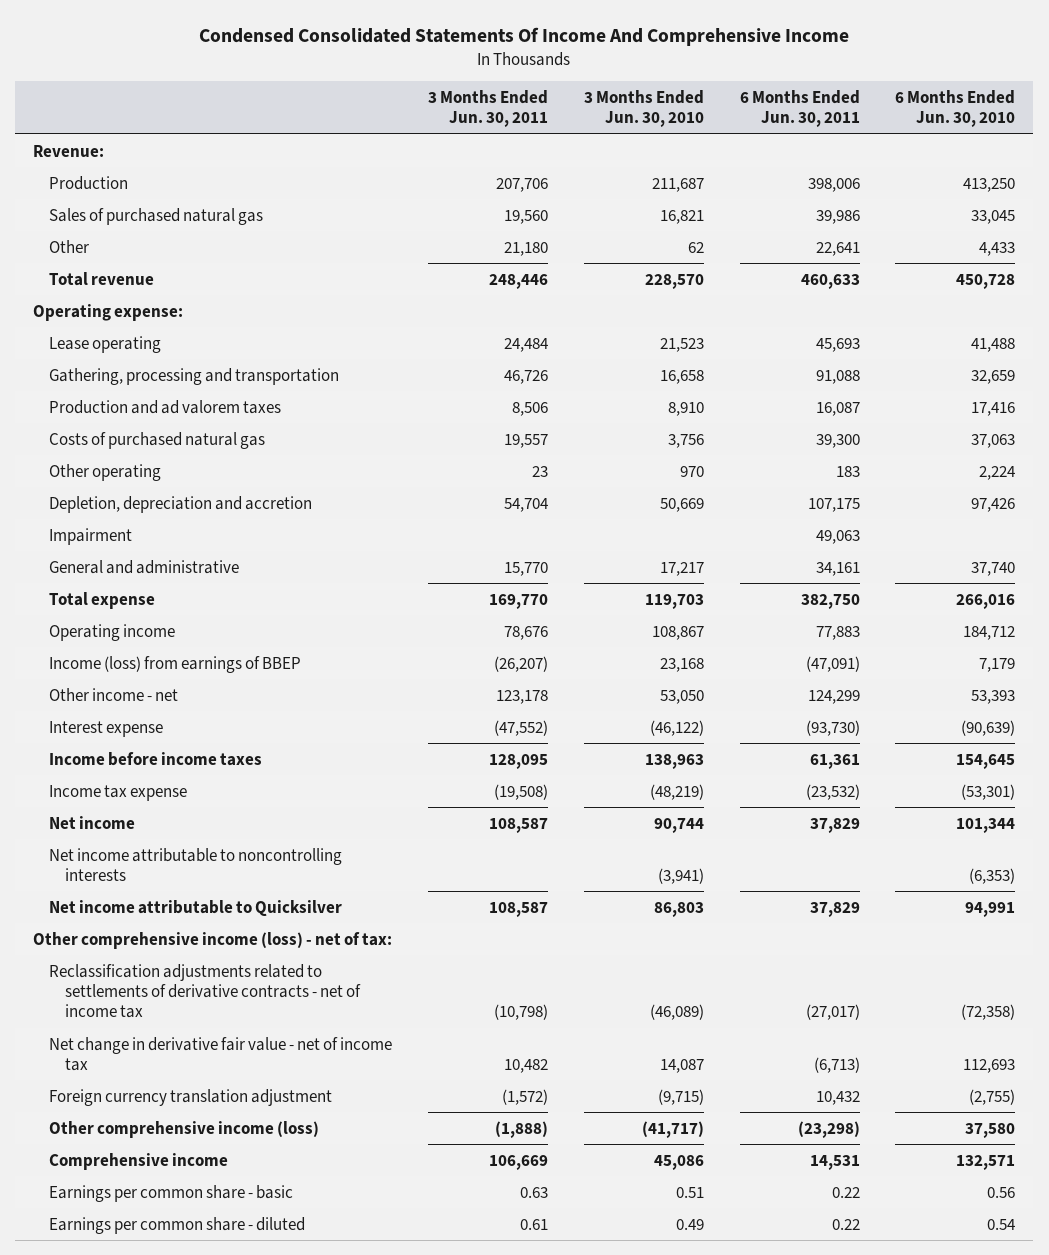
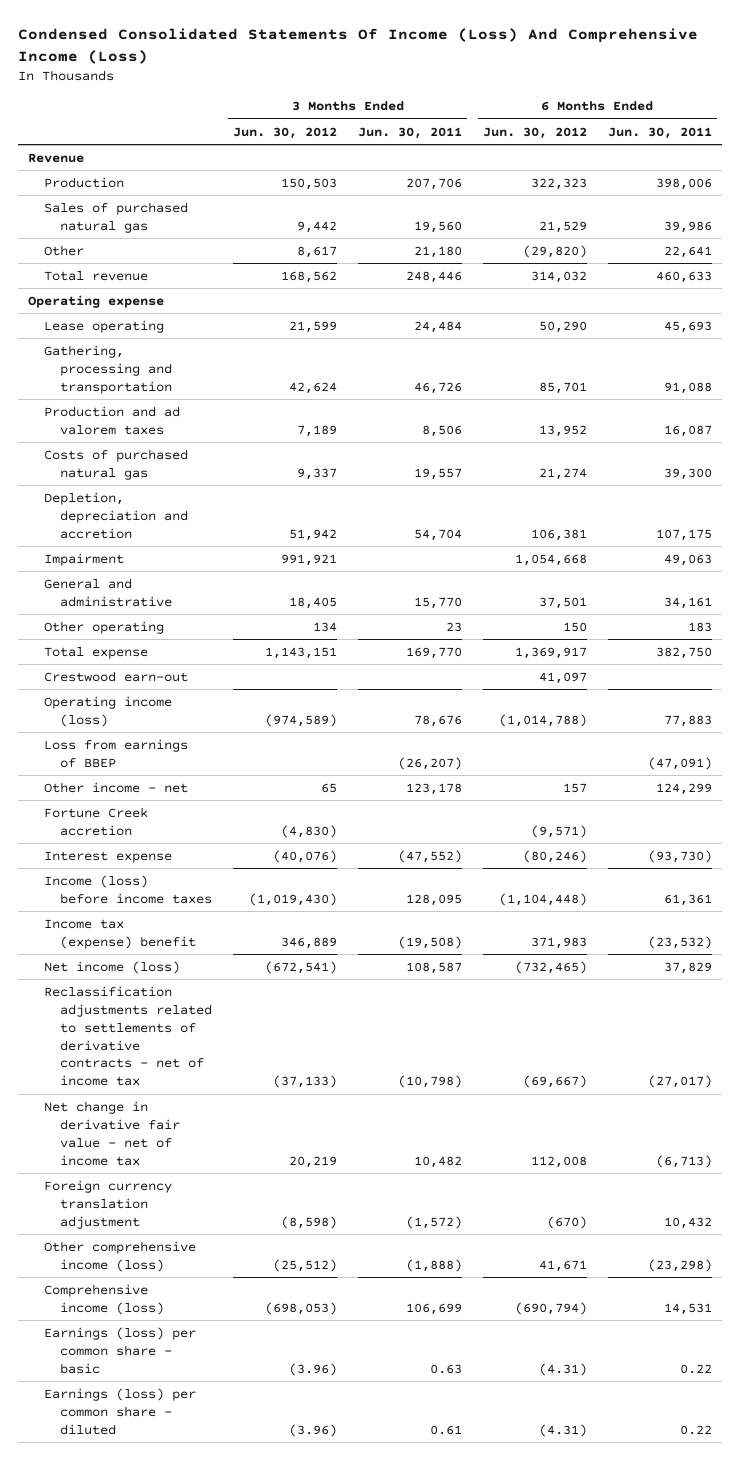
[199,26,850,46] Condensed Consolidated Statements Of Income And Comprehensive Income -> [17,28,698,65] Condensed Consolidated Statements Of Income (Loss) And Comprehensive Income (Loss)
[583,90,704,128] 3 Months Ended Jun. 30, 2010 -> none
[895,90,1016,128] 6 Months Ended Jun. 30, 2010 -> none
none -> [233,126,338,139] Jun. 30, 2012
none -> [482,126,587,139] Jun. 30, 2012
[33,144,105,157] Revenue: -> [28,152,85,163] Revenue
[33,303,184,321] Operating expense: -> [28,294,165,308] Operating expense
[49,463,162,481] Other operating -> [44,620,165,634] Other operating
none -> [44,670,189,682] Crestwood earn-out
[49,623,176,641] Operating income -> [44,695,173,727] Operating income (loss)
[49,655,302,673] Income (loss) from earnings of BBEP -> [44,738,189,768] Loss from earnings of BBEP
none -> [44,806,149,836] Fortune Creek accretion
[49,847,343,881] Net income attributable to noncontrolling interests -> none
[49,899,343,917] Net income attributable to Quicksilver -> none
[33,931,393,949] Other comprehensive income (loss) - net of tax: -> none
[49,751,263,766] Income before income taxes -> [44,874,213,904] Income (loss) before income taxes
[49,784,188,801] Income tax expense -> [44,918,197,949] Income tax (expense) benefit
[49,815,136,829] Net income -> [44,960,181,974] Net income (loss)
[49,1152,229,1170] Comprehensive income -> [44,1283,165,1315] Comprehensive income (loss)
[488,1154,548,1170] 106,669 -> [406,1302,463,1315] 106,699
[49,1184,294,1202] Earnings per common share - basic -> [44,1326,197,1374] Earnings (loss) per common share - basic
[49,1216,306,1234] Earnings per common share - diluted -> [44,1387,197,1435] Earnings (loss) per common share - diluted

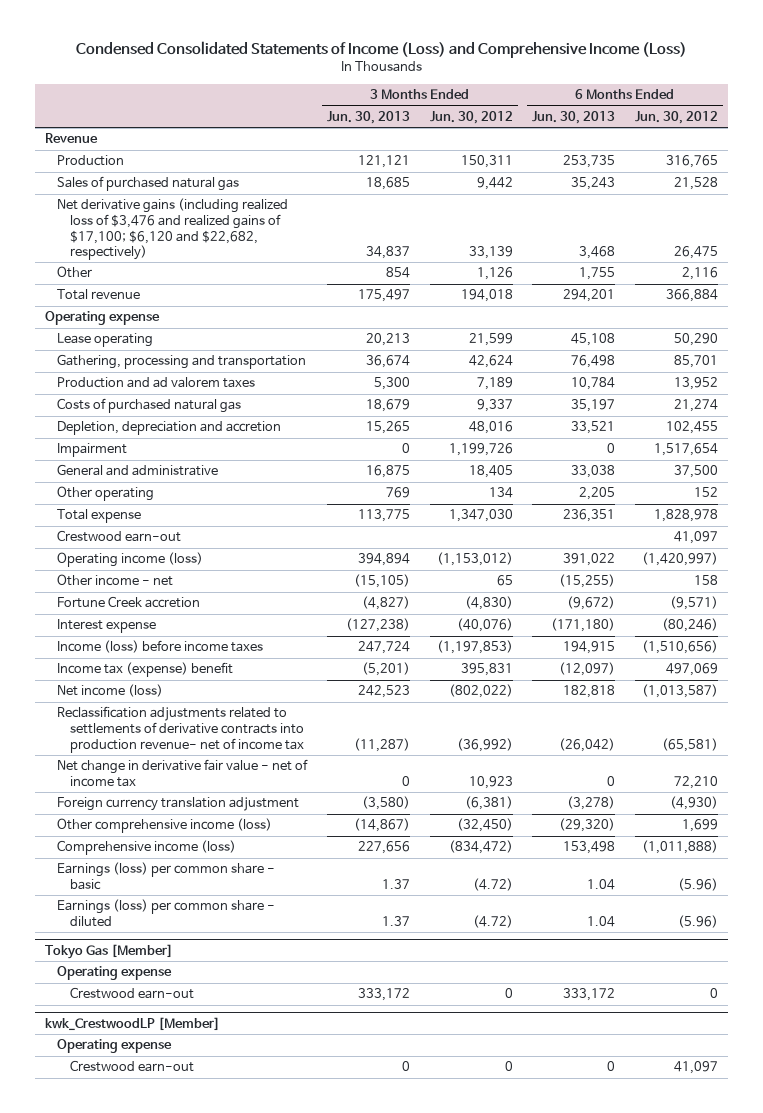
[17,28,698,65] Condensed Consolidated Statements Of Income (Loss) And Comprehensive Income (Loss) -> [75,41,687,59] Condensed Consolidated Statements of Income (Loss) and Comprehensive Income (Loss)
[358,126,463,139] Jun. 30, 2011 -> none
[607,126,712,139] Jun. 30, 2011 -> none
none -> [327,110,411,124] Jun. 30, 2013
none -> [532,110,616,124] Jun. 30, 2013
[281,177,338,190] 150,503 -> [460,155,513,169] 150,311
[530,177,587,190] 322,323 -> [666,155,719,169] 316,765
[538,220,587,233] 21,529 -> [674,177,719,191] 21,528
none -> [57,198,289,261] Net derivative gains (including realized loss of $3,476 and realized gains of $17,100; $6,120 and $22,682, respectively)
[297,245,338,258] 8,617 -> [476,267,513,281] 1,126
[522,244,587,258] (29,820) -> [682,267,719,281] 2,116
[281,270,338,283] 168,562 -> [460,289,513,303] 194,018
[530,270,587,283] 314,032 -> [666,289,719,303] 366,884
[289,528,338,541] 51,942 -> [468,421,513,435] 48,016
[530,528,587,541] 106,381 -> [666,421,719,435] 102,455
[281,553,338,566] 991,921 -> [448,443,513,457] 1,199,726
[514,553,587,566] 1,054,668 -> [654,443,719,457] 1,517,654
[538,596,587,609] 37,501 -> [674,465,719,479] 37,500
[562,621,587,632] 150 -> [694,487,719,498] 152
[265,646,338,659] 1,143,151 -> [448,509,513,523] 1,347,030
[514,646,587,659] 1,369,917 -> [654,509,719,523] 1,828,978
[44,738,189,768] Loss from earnings of BBEP -> none
[265,713,338,727] (974,589) -> [436,552,513,567] (1,153,012)
[498,713,587,727] (1,014,788) -> [642,552,719,567] (1,420,997)
[562,782,587,793] 157 -> [694,575,719,586] 158
[249,892,338,906] (1,019,430) -> [436,640,513,655] (1,197,853)
[498,892,587,906] (1,104,448) -> [642,640,719,655] (1,510,656)
[281,936,338,949] 346,889 -> [460,663,513,677] 395,831
[530,936,587,949] 371,983 -> [666,663,719,677] 497,069
[265,960,338,974] (672,541) -> [448,684,513,699] (802,022)
[514,960,587,974] (732,465) -> [642,684,719,699] (1,013,587)
[44,985,213,1087] Reclassification adjustments related to settlements of derivative contracts - net of income tax -> [57,706,305,753] Reclassification adjustments related to settlements of derivative contracts into production revenue- net of income tax
[273,1075,338,1089] (37,133) -> [456,737,513,752] (36,992)
[522,1075,587,1089] (69,667) -> [662,737,719,752] (65,581)
[289,1155,338,1168] 20,219 -> [468,775,513,789] 10,923
[530,1155,587,1168] 112,008 -> [674,775,719,789] 72,210
[281,1215,338,1229] (8,598) -> [464,796,513,811] (6,381)
[546,1215,587,1229] (670) -> [670,796,719,811] (4,930)
[273,1258,338,1272] (25,512) -> [456,818,513,833] (32,450)
[538,1259,587,1272] 41,671 -> [682,819,719,833] 1,699
[265,1301,338,1315] (698,053) -> [448,840,513,855] (834,472)
[514,1301,587,1315] (690,794) -> [642,840,719,855] (1,011,888)
[289,1362,338,1376] (3.96) -> [472,877,513,891] (4.72)
[538,1362,587,1376] (4.31) -> [678,877,719,891] (5.96)
[289,1423,338,1437] (3.96) -> [472,914,513,928] (4.72)
[538,1423,587,1437] (4.31) -> [678,914,719,928] (5.96)
none -> [44,944,173,960] Tokyo Gas [Member]
none -> [57,966,173,981] Operating expense
none -> [70,987,195,1000] Crestwood earn-out
none -> [44,1017,220,1032] kwk_CrestwoodLP [Member]
none -> [57,1039,173,1054] Operating expense
none -> [70,1060,195,1073] Crestwood earn-out

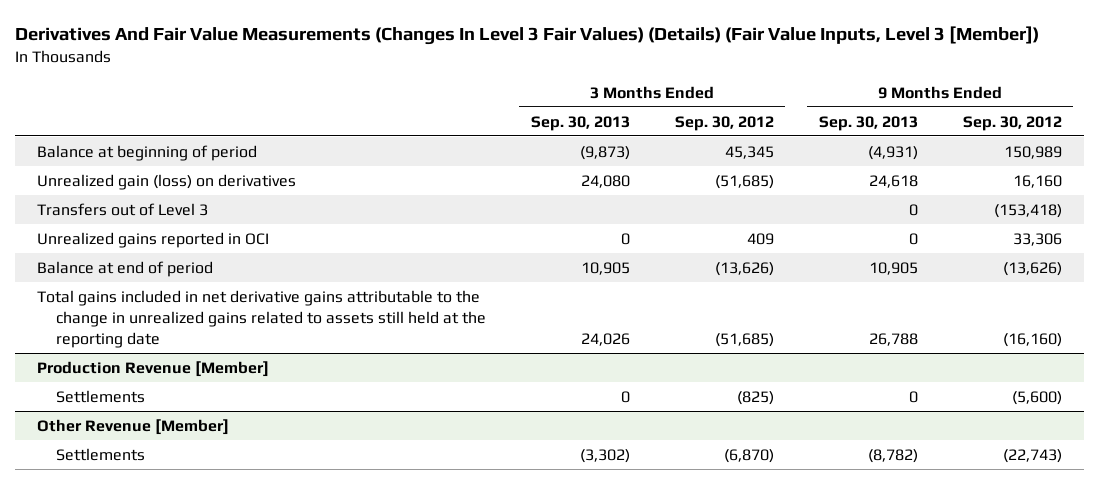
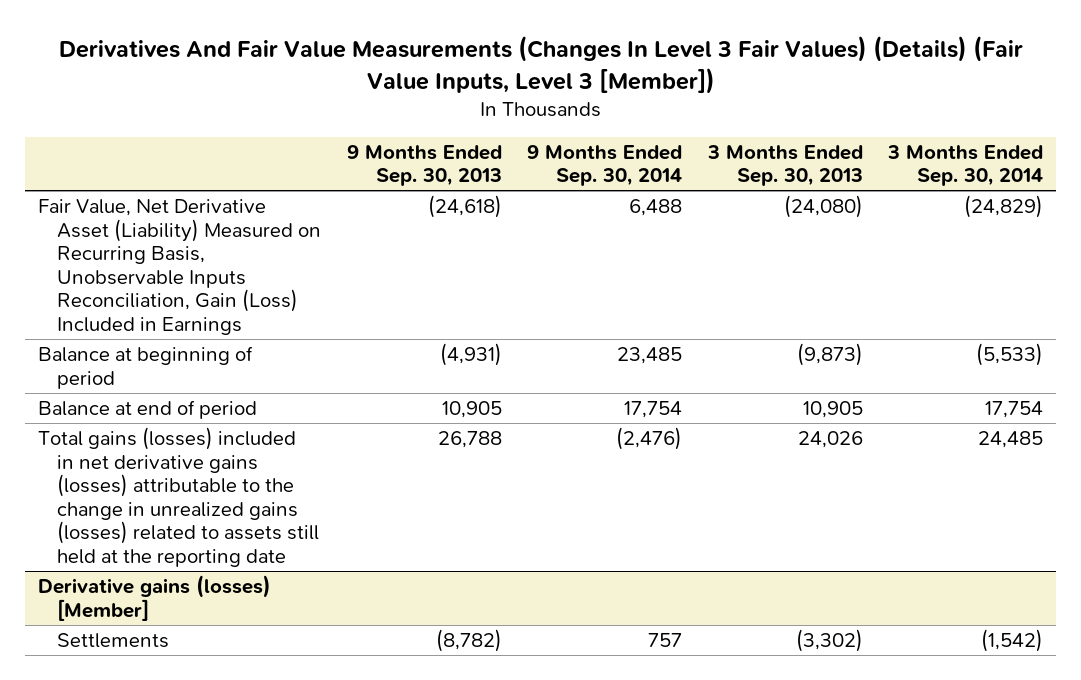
[674,115,774,131] Sep. 30, 2012 -> none
[962,115,1062,131] Sep. 30, 2012 -> none
none -> [527,144,683,187] 9 Months Ended Sep. 30, 2014
none -> [887,144,1044,187] 3 Months Ended Sep. 30, 2014
none -> [37,198,322,336] Fair Value, Net Derivative Asset (Liability) Measured on Recurring Basis, Unobservable Inputs Reconciliation, Gain (Loss) Included in Earnings
[37,173,297,190] Unrealized gain (loss) on derivatives -> none
[37,202,209,216] Transfers out of Level 3 -> none
[37,231,270,248] Unrealized gains reported in OCI -> none
[37,360,270,377] Production Revenue [Member] -> none
[55,389,145,403] Settlements -> none
[37,418,230,435] Other Revenue [Member] -> none
[37,289,486,348] Total gains included in net derivative gains attributable to the change in unrealized gains related to assets still held at the reporting date -> [37,426,320,568] Total gains (losses) included in net derivative gains (losses) attributable to the change in unrealized gains (losses) related to assets still held at the reporting date
none -> [37,574,271,621] Derivative gains (losses) [Member]

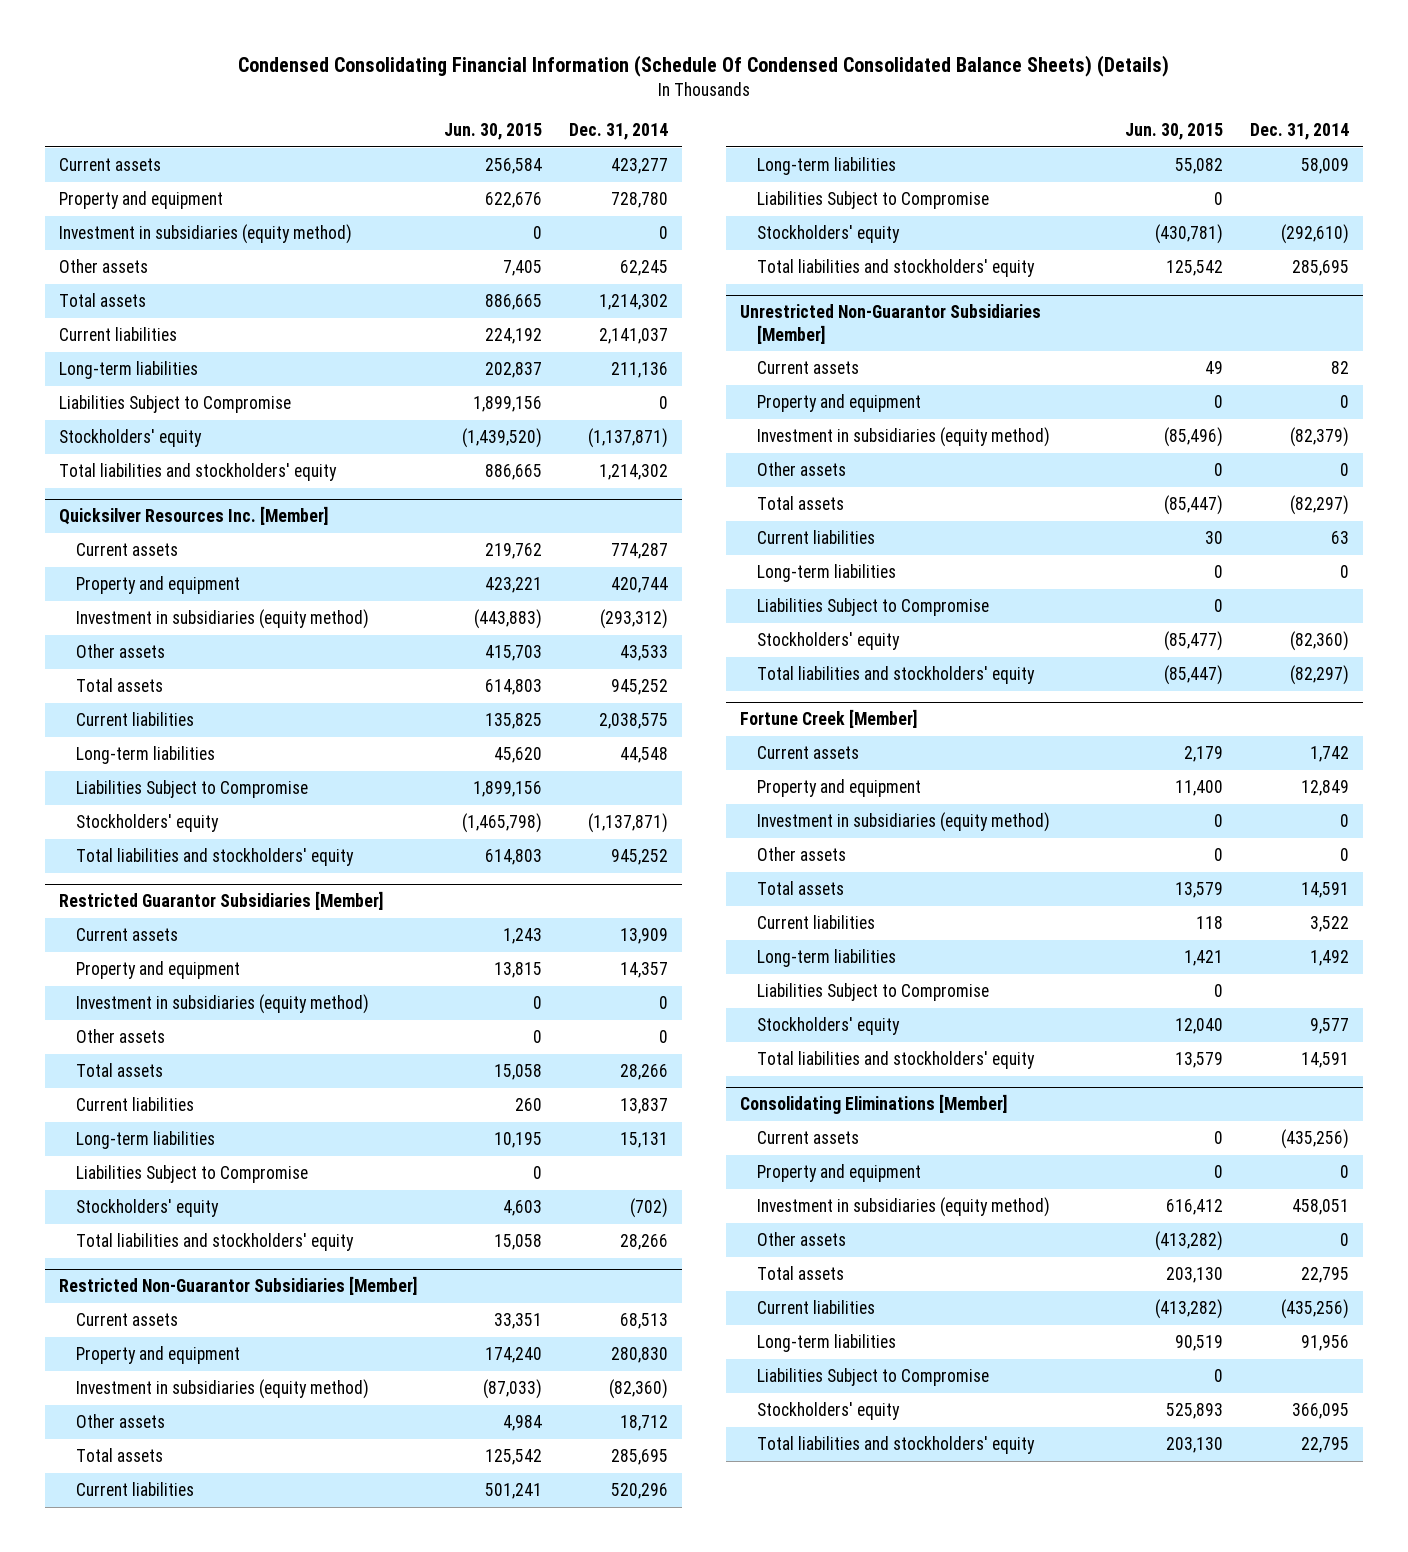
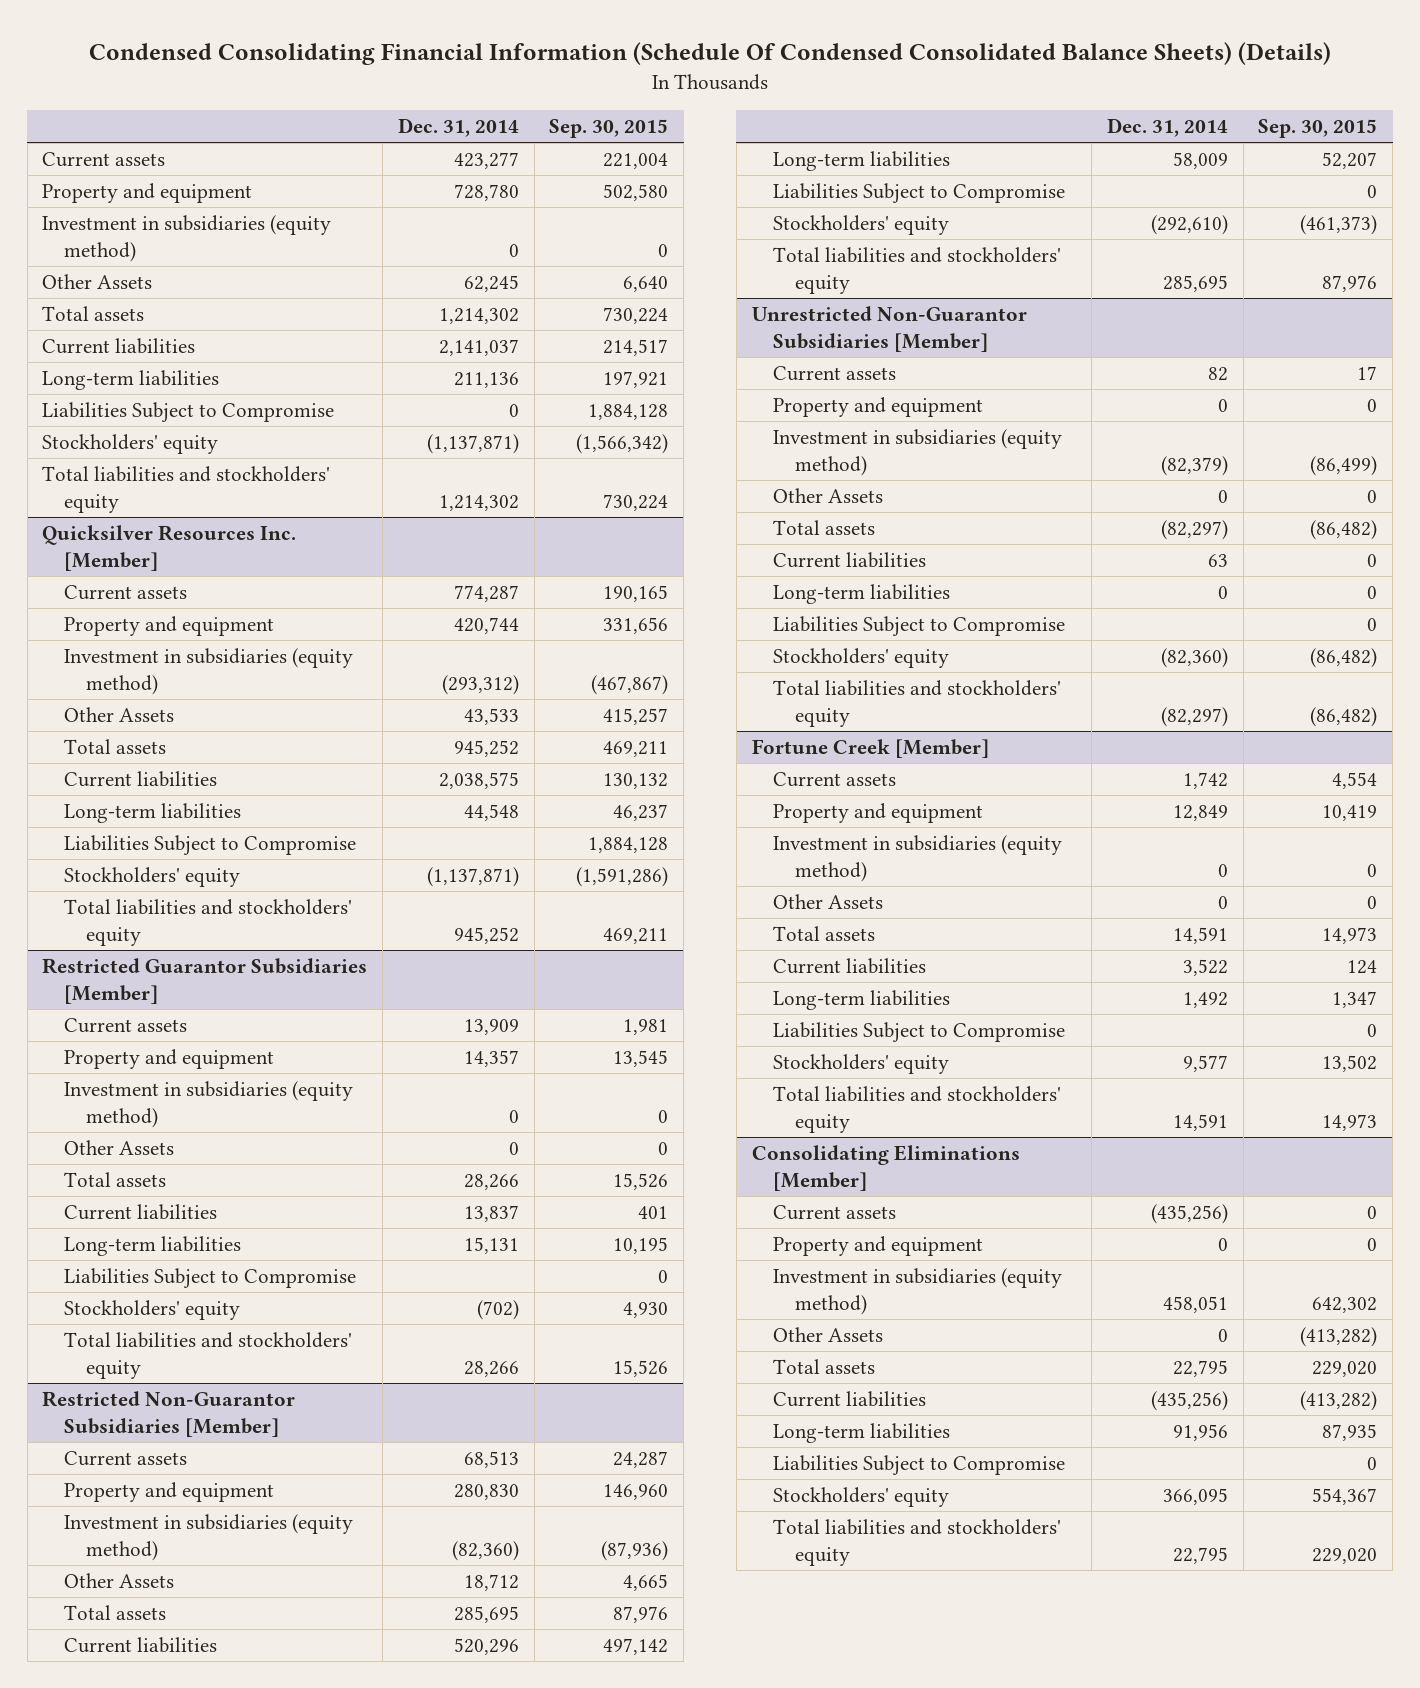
[443,123,542,141] Jun. 30, 2015 -> none
none -> [549,118,669,138] Sep. 30, 2015
[58,259,148,274] Other assets -> [42,274,153,290] Other Assets
[76,644,166,659] Other assets -> [64,707,175,723] Other Assets
[76,1029,166,1044] Other assets -> [64,1140,175,1156] Other Assets
[76,1414,166,1429] Other assets -> [64,1573,175,1589] Other Assets
[757,462,847,477] Other assets -> [773,488,884,504] Other Assets
[757,847,847,862] Other assets -> [773,894,884,910] Other Assets
[757,1232,847,1247] Other assets -> [773,1327,884,1343] Other Assets

